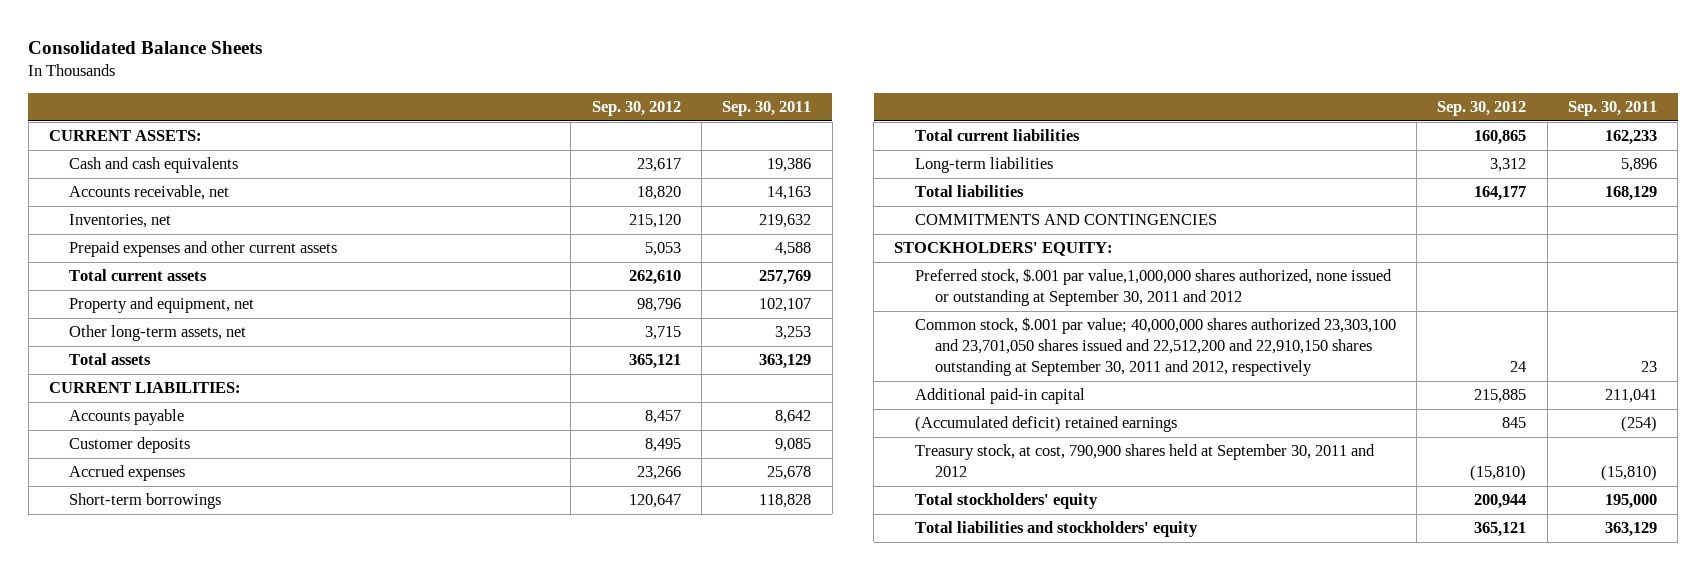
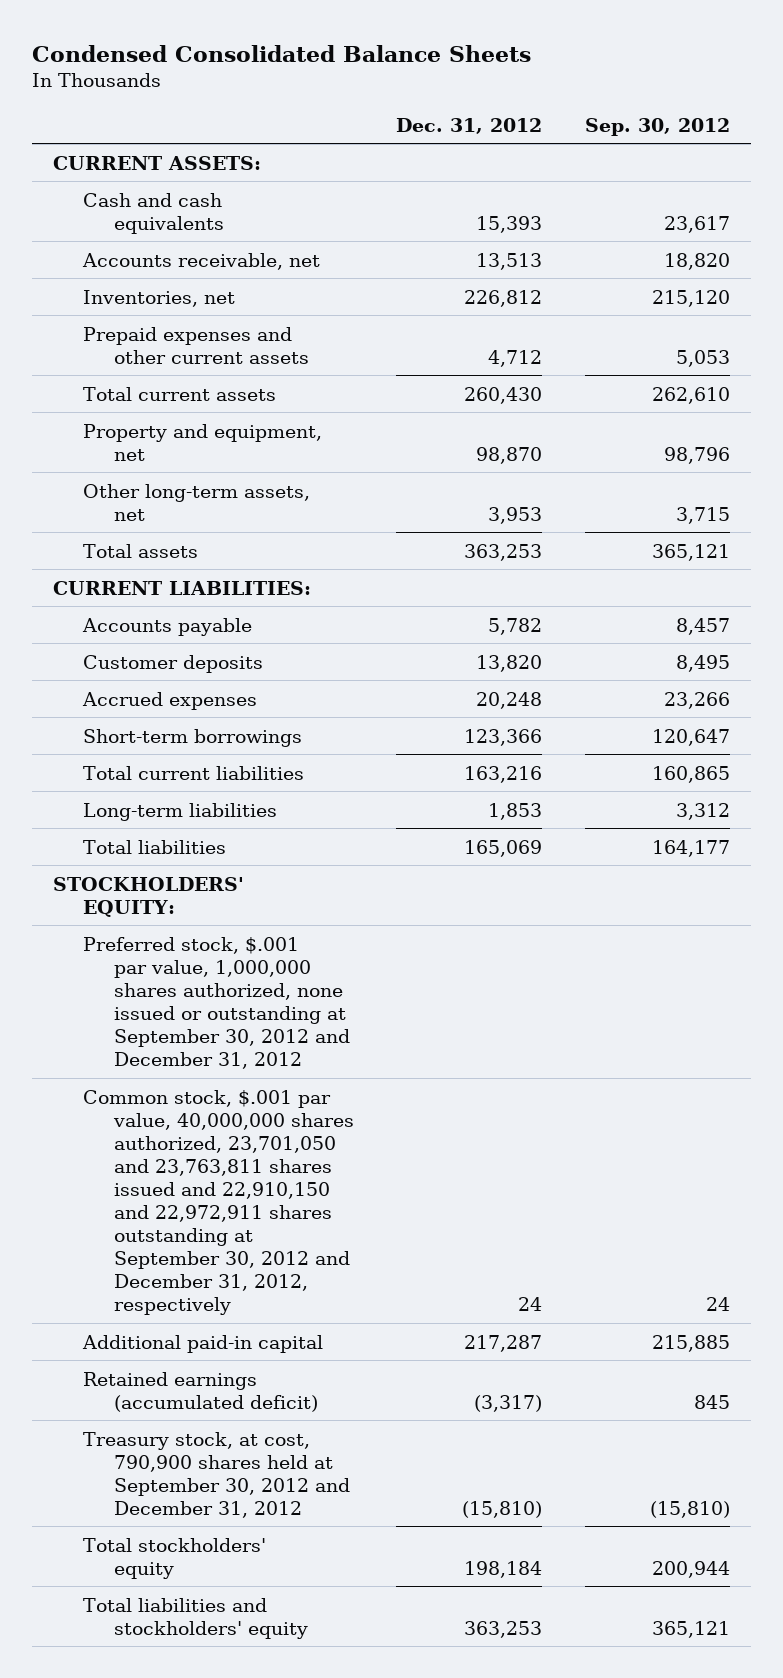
[28,40,263,54] Consolidated Balance Sheets -> [32,44,532,62] Condensed Consolidated Balance Sheets
[722,101,812,117] Sep. 30, 2011 -> none
none -> [396,117,543,134] Dec. 31, 2012
[914,214,1217,226] COMMITMENTS AND CONTINGENCIES -> none
[914,268,1392,307] Preferred stock, $.001 par value,1,000,000 shares authorized, none issued or outstanding at September 30, 2011 and 2012 -> [83,936,350,1069] Preferred stock, $.001 par value, 1,000,000 shares authorized, none issued or outstanding at September 30, 2012 and December 31, 2012
[914,317,1396,377] Common stock, $.001 par value; 40,000,000 shares authorized 23,303,100 and 23,701,050 shares issued and 22,512,200 and 22,910,150 shares outstanding at September 30, 2011 and 2012, respectively -> [83,1089,354,1316] Common stock, $.001 par value, 40,000,000 shares authorized, 23,701,050 and 23,763,811 shares issued and 22,910,150 and 22,972,911 shares outstanding at September 30, 2012 and December 31, 2012, respectively
[914,416,1177,433] (Accumulated deficit) retained earnings -> [83,1371,318,1412] Retained earnings (accumulated deficit)
[914,444,1375,478] Treasury stock, at cost, 790,900 shares held at September 30, 2011 and 2012 -> [83,1431,350,1518] Treasury stock, at cost, 790,900 shares held at September 30, 2012 and December 31, 2012

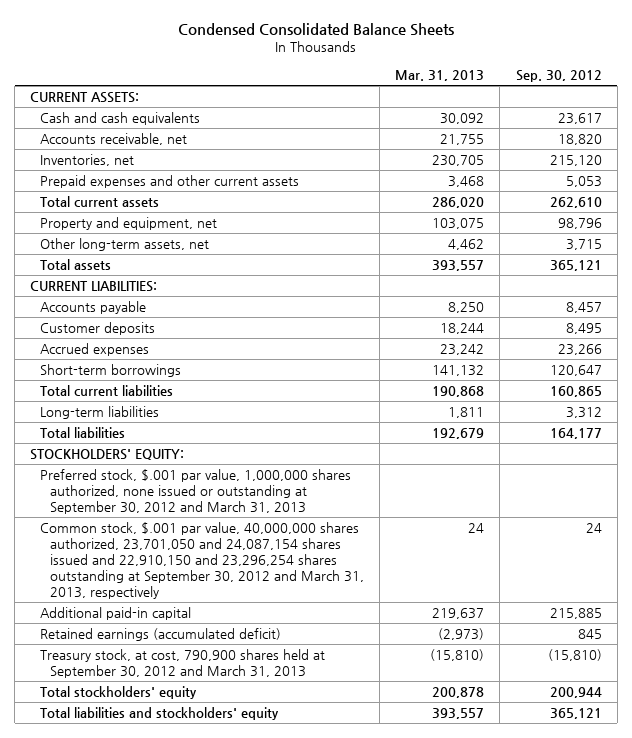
[396,117,543,134] Dec. 31, 2012 -> none
none -> [395,70,485,82] Mar. 31, 2013
[83,936,350,1069] Preferred stock, $.001 par value, 1,000,000 shares authorized, none issued or outstanding at September 30, 2012 and December 31, 2012 -> [40,469,352,515] Preferred stock, $.001 par value, 1,000,000 shares authorized, none issued or outstanding at September 30, 2012 and March 31, 2013
[83,1089,354,1316] Common stock, $.001 par value, 40,000,000 shares authorized, 23,701,050 and 23,763,811 shares issued and 22,910,150 and 22,972,911 shares outstanding at September 30, 2012 and December 31, 2012, respectively -> [40,522,364,600] Common stock, $.001 par value, 40,000,000 shares authorized, 23,701,050 and 24,087,154 shares issued and 22,910,150 and 23,296,254 shares outstanding at September 30, 2012 and March 31, 2013, respectively
[83,1431,350,1518] Treasury stock, at cost, 790,900 shares held at September 30, 2012 and December 31, 2012 -> [40,649,326,679] Treasury stock, at cost, 790,900 shares held at September 30, 2012 and March 31, 2013

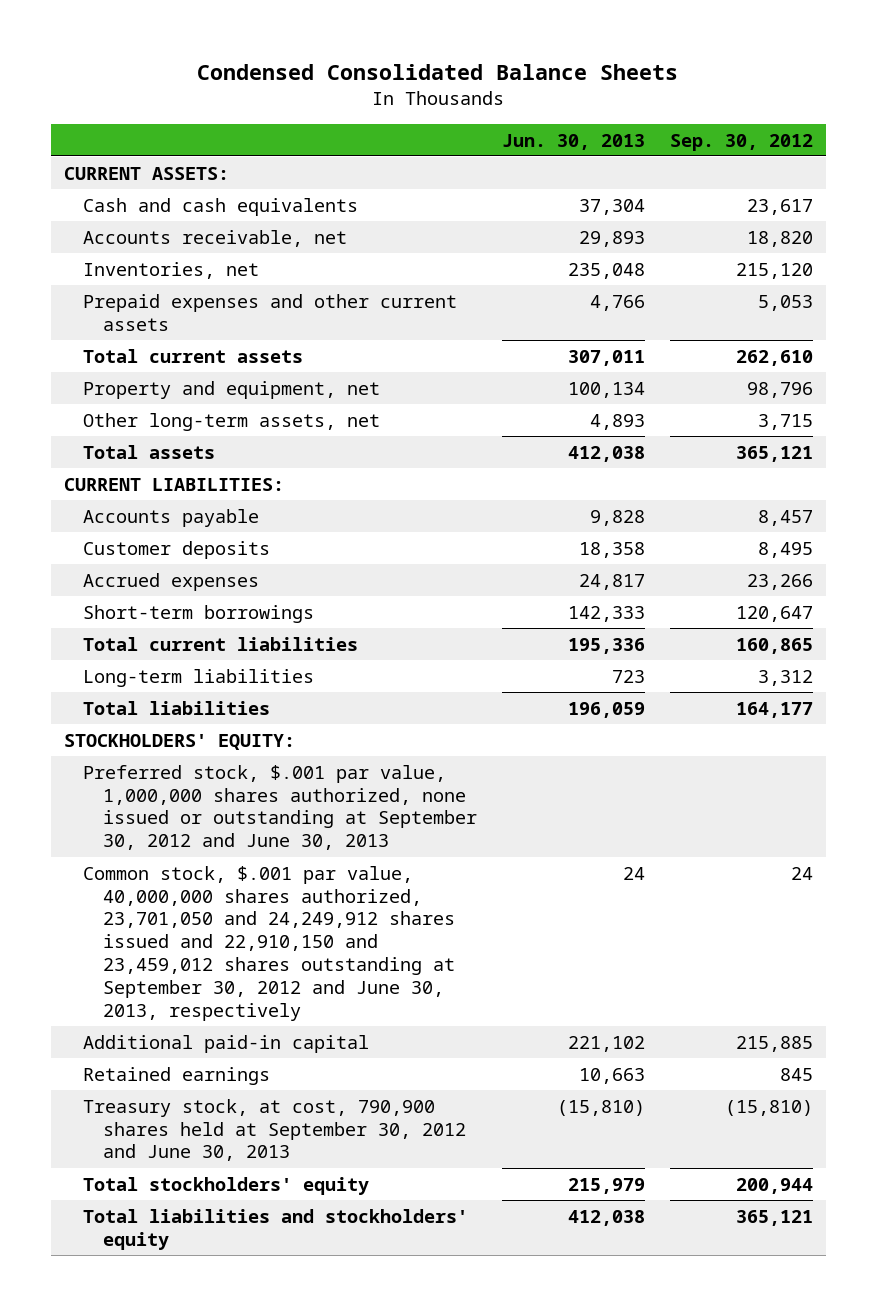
[395,70,485,82] Mar. 31, 2013 -> none
none -> [502,133,646,150] Jun. 30, 2013
[40,469,352,515] Preferred stock, $.001 par value, 1,000,000 shares authorized, none issued or outstanding at September 30, 2012 and March 31, 2013 -> [83,764,477,851] Preferred stock, $.001 par value, 1,000,000 shares authorized, none issued or outstanding at September 30, 2012 and June 30, 2013
[40,522,364,600] Common stock, $.001 par value, 40,000,000 shares authorized, 23,701,050 and 24,087,154 shares issued and 22,910,150 and 23,296,254 shares outstanding at September 30, 2012 and March 31, 2013, respectively -> [83,865,455,1022] Common stock, $.001 par value, 40,000,000 shares authorized, 23,701,050 and 24,249,912 shares issued and 22,910,150 and 23,459,012 shares outstanding at September 30, 2012 and June 30, 2013, respectively
[40,628,282,642] Retained earnings (accumulated deficit) -> [83,1066,271,1085] Retained earnings
[40,649,326,679] Treasury stock, at cost, 790,900 shares held at September 30, 2012 and March 31, 2013 -> [83,1098,466,1162] Treasury stock, at cost, 790,900 shares held at September 30, 2012 and June 30, 2013

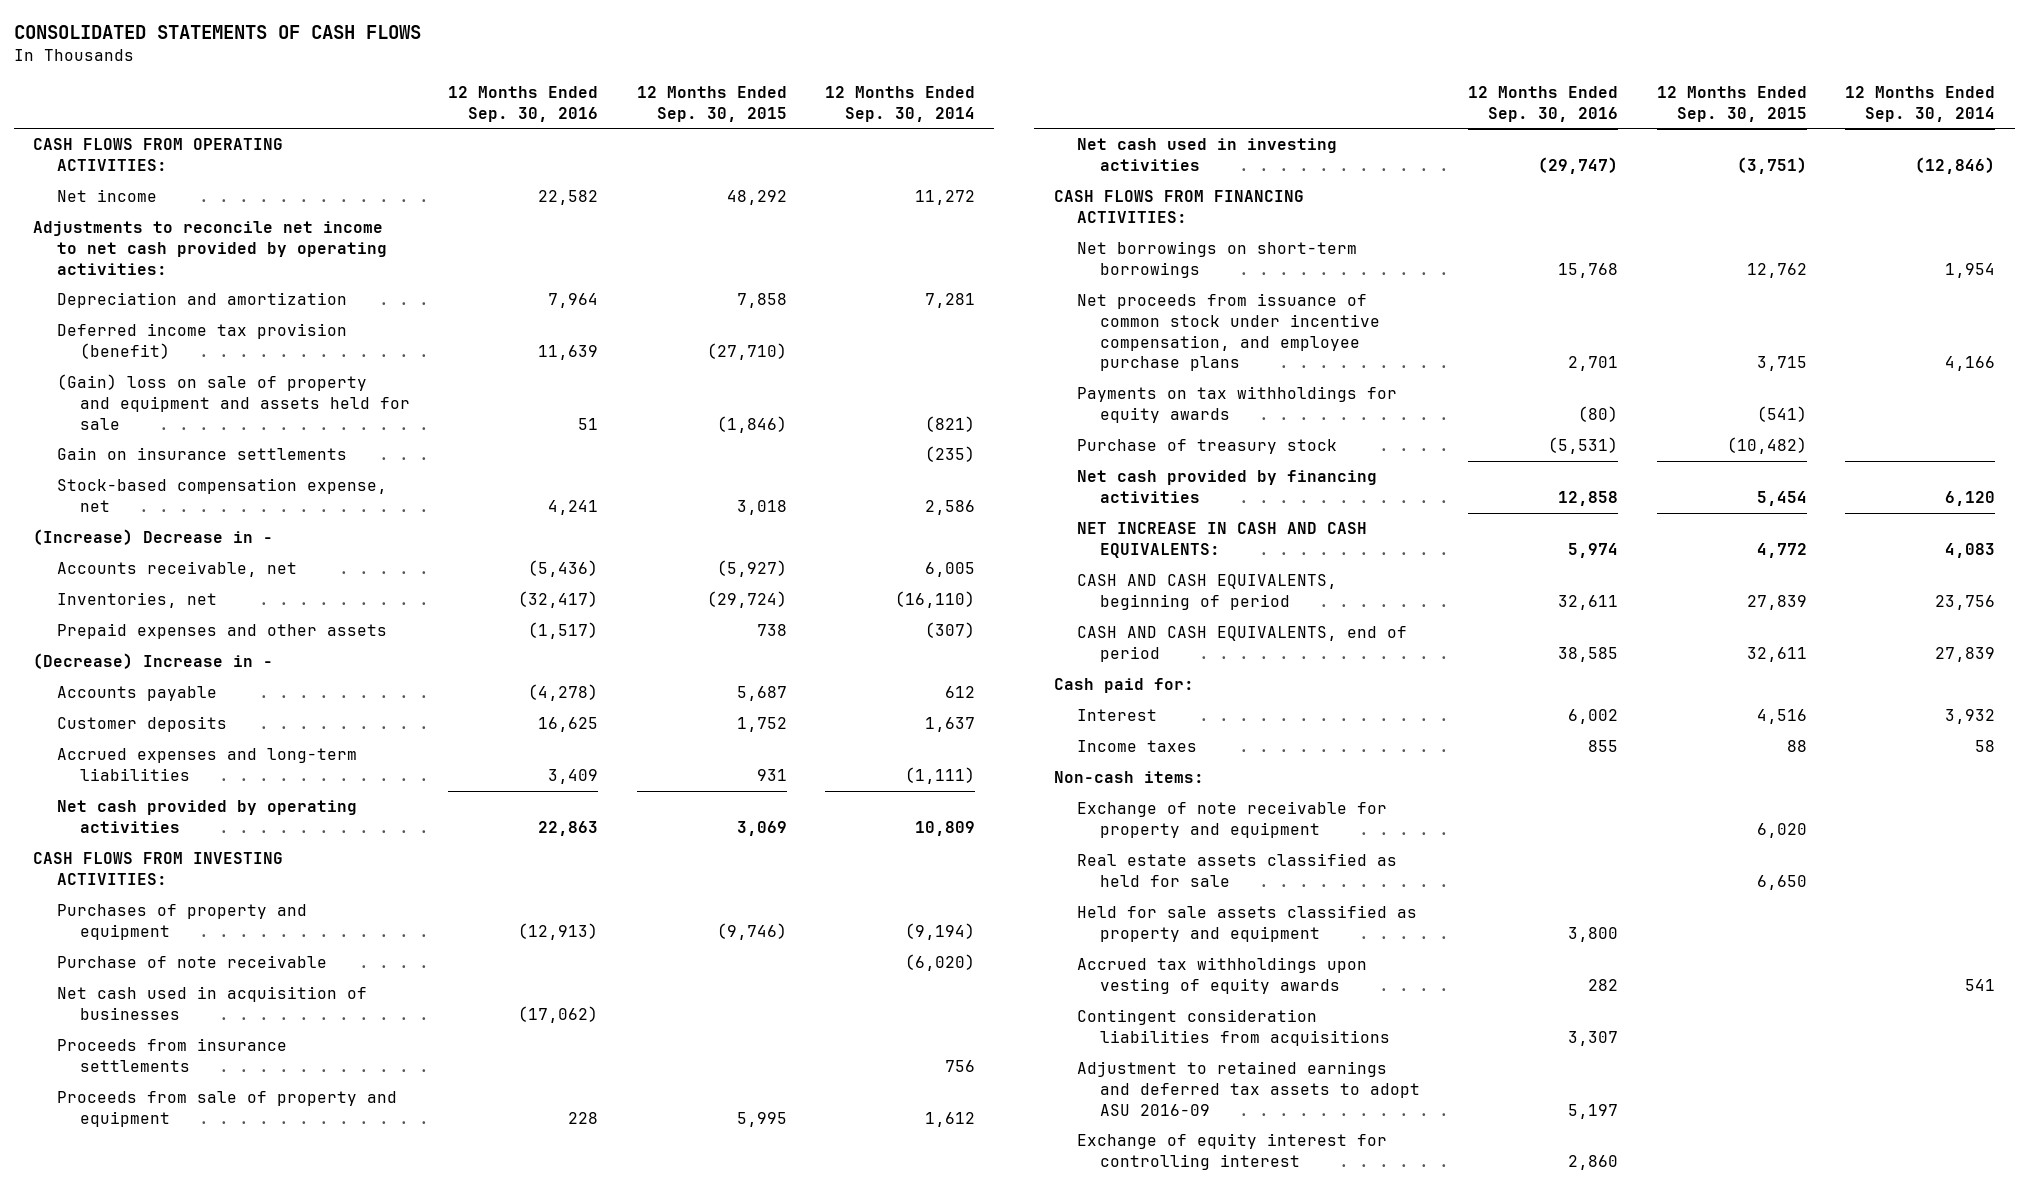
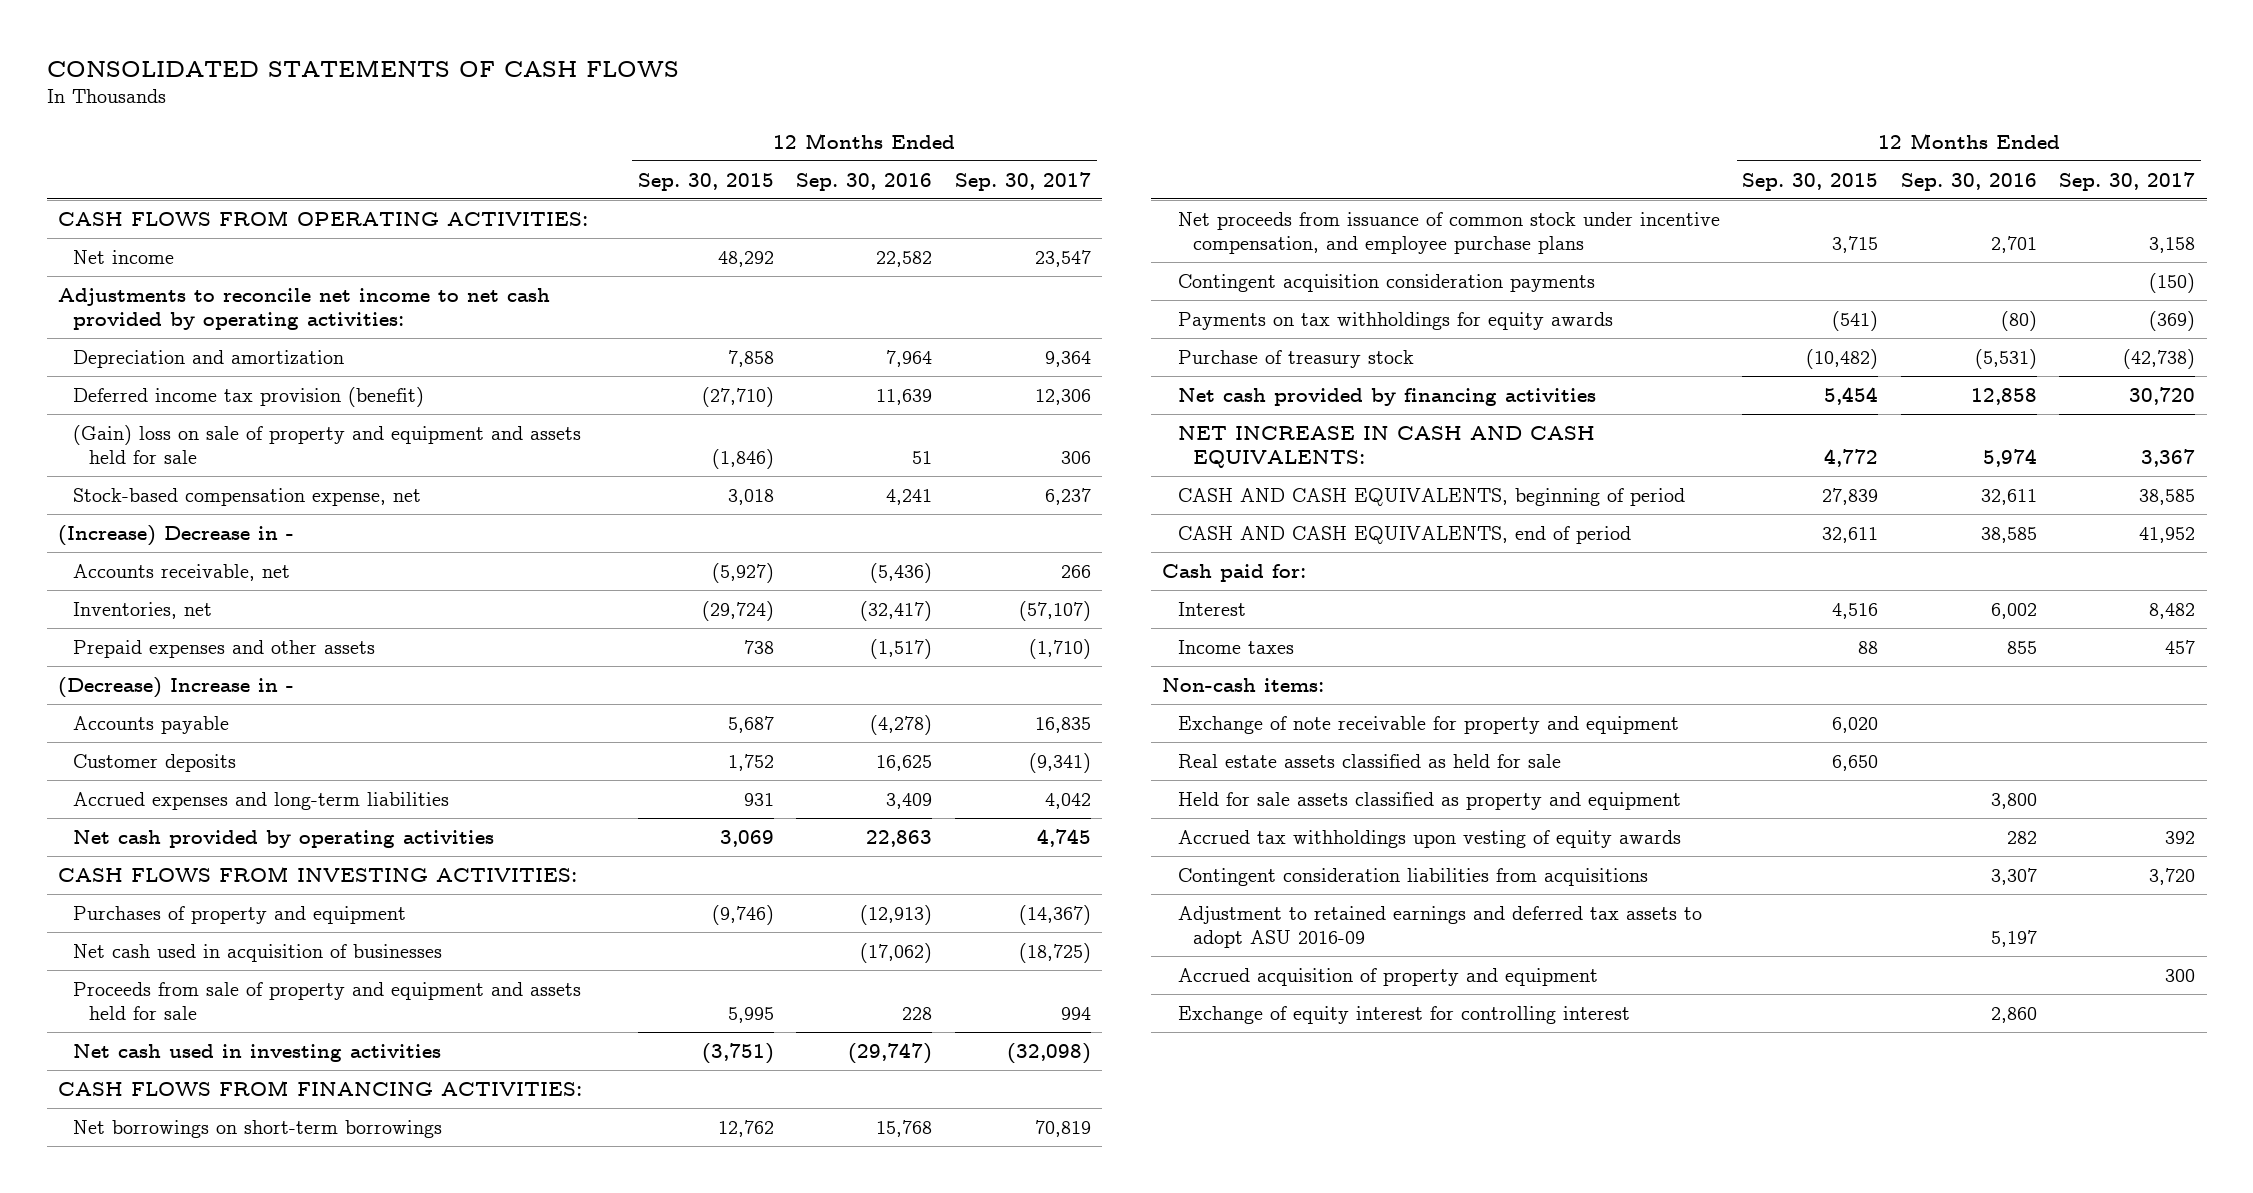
[825,85,976,122] 12 Months Ended Sep. 30, 2014 -> none
none -> [955,171,1092,191] Sep. 30, 2017
[56,447,347,461] Gain on insurance settlements -> none
[56,955,327,969] Purchase of note receivable -> none
[56,1038,287,1073] Proceeds from insurance settlements -> none
[56,1091,397,1128] Proceeds from sale of property and equipment -> [73,981,582,1021] Proceeds from sale of property and equipment and assets held for sale
none -> [1177,273,1595,292] Contingent acquisition consideration payments
none -> [1177,967,1598,986] Accrued acquisition of property and equipment

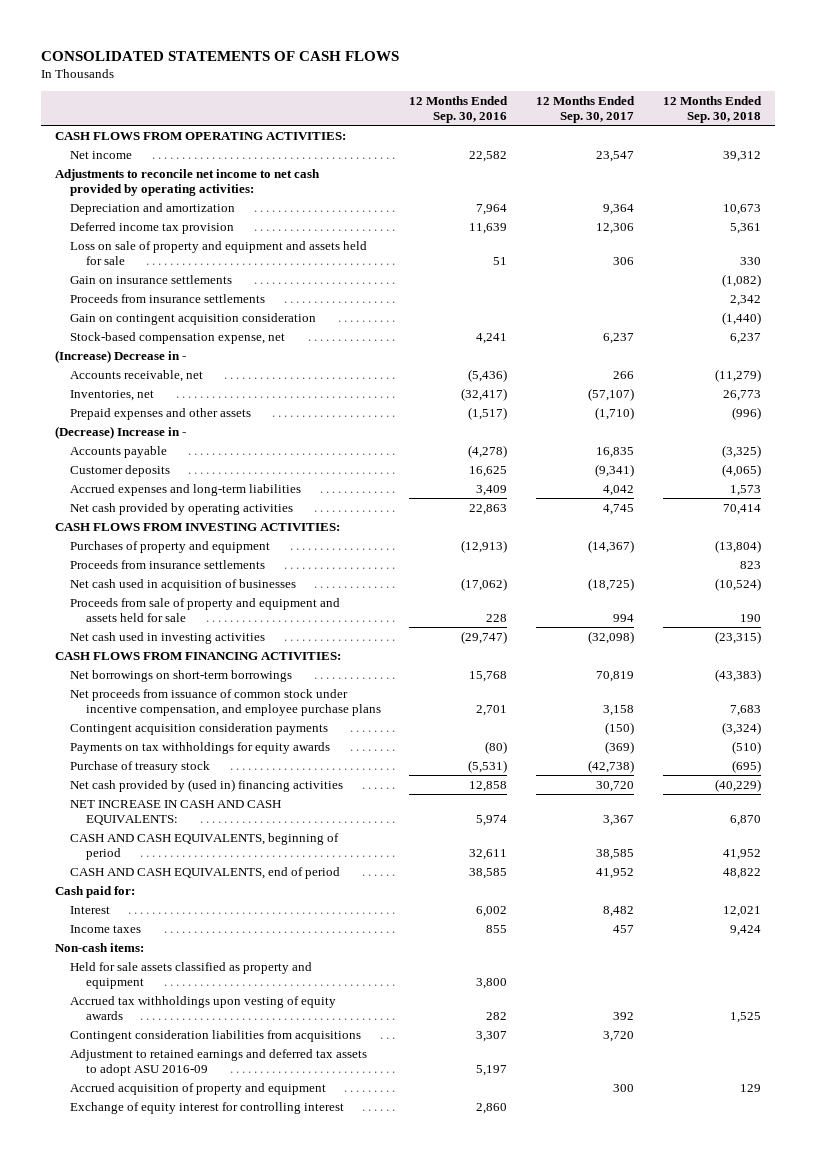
[637,172,774,191] Sep. 30, 2015 -> none
none -> [662,96,762,124] 12 Months Ended Sep. 30, 2018
[73,386,425,407] Deferred income tax provision (benefit) -> [70,221,235,234] Deferred income tax provision
[73,424,582,465] (Gain) loss on sale of property and equipment and assets held for sale -> [70,240,368,265] Loss on sale of property and equipment and assets held for sale
none -> [70,274,233,284] Gain on insurance settlements
none -> [70,293,266,303] Proceeds from insurance settlements
none -> [70,312,317,325] Gain on contingent acquisition consideration
none -> [70,559,266,569] Proceeds from insurance settlements
[1177,387,1596,406] Net cash provided by financing activities -> [70,778,344,792] Net cash provided by (used in) financing activities
[1177,715,1679,734] Exchange of note receivable for property and equipment -> none
[1177,753,1561,768] Real estate assets classified as held for sale -> none

